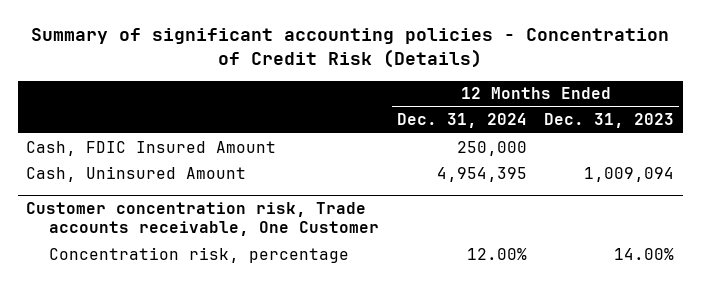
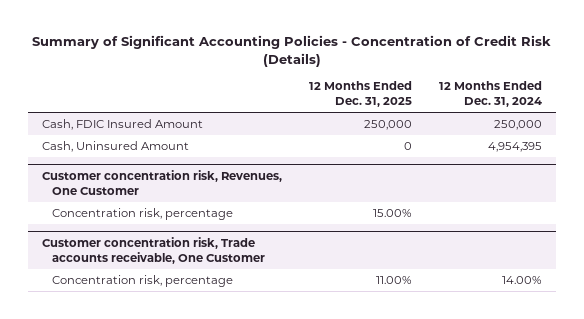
[31,28,670,69] Summary of significant accounting policies - Concentration of Credit Risk (Details) -> [31,34,551,67] Summary of Significant Accounting Policies - Concentration of Credit Risk (Details)
[544,113,675,129] Dec. 31, 2023 -> none
none -> [308,81,412,108] 12 Months Ended Dec. 31, 2025
none -> [41,169,282,195] Customer concentration risk, Revenues, One Customer
none -> [52,208,234,221] Concentration risk, percentage
[466,247,527,260] 12.00% -> [501,276,542,285] 14.00%

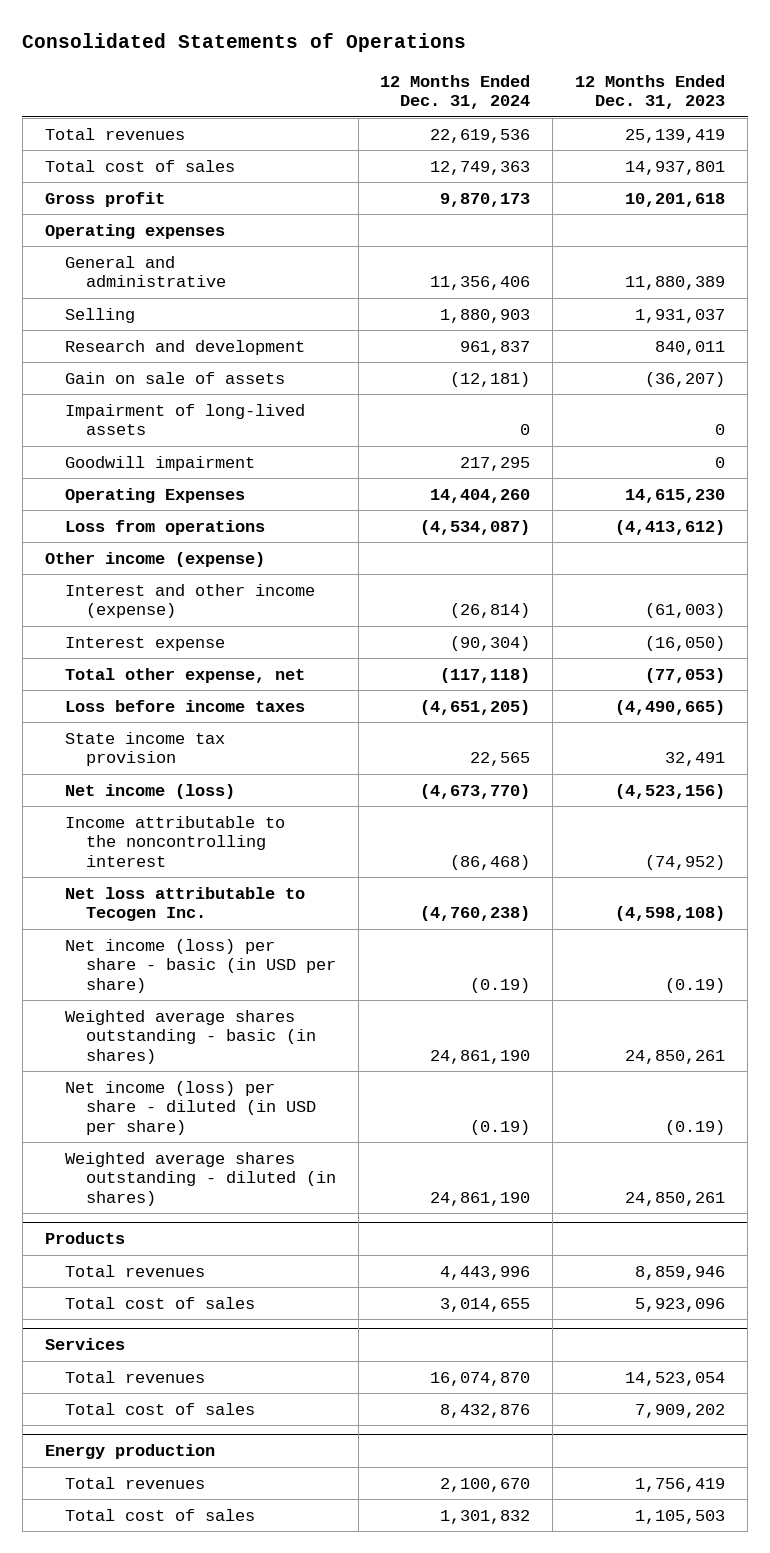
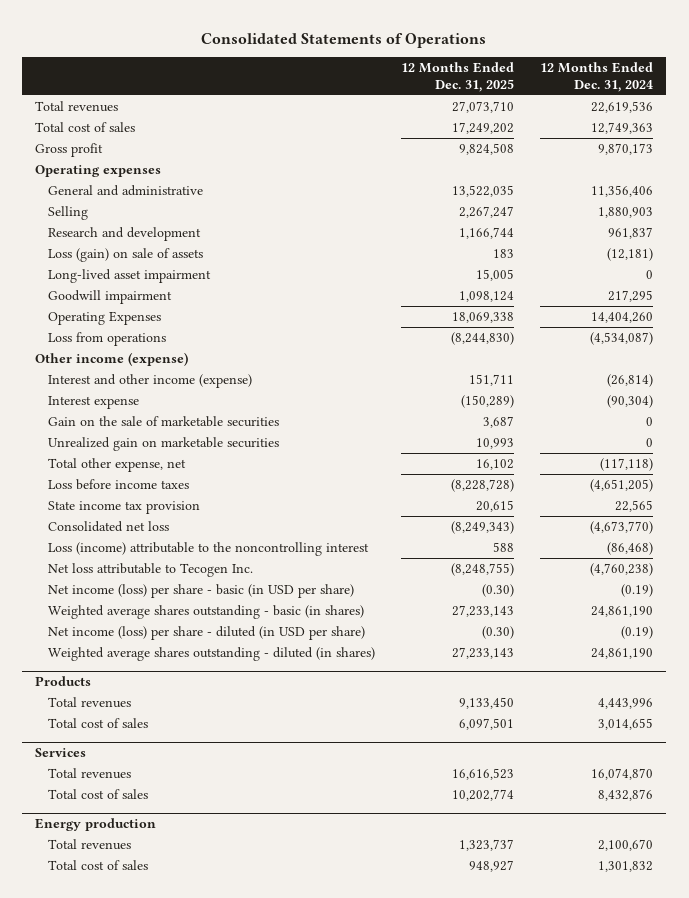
[575,74,726,110] 12 Months Ended Dec. 31, 2023 -> none
none -> [401,62,515,92] 12 Months Ended Dec. 31, 2025
[65,371,286,384] Gain on sale of assets -> [48,247,204,262] Loss (gain) on sale of assets
[65,403,306,436] Impairment of long-lived assets -> [48,268,212,283] Long-lived asset impairment
none -> [48,415,280,427] Gain on the sale of marketable securities
none -> [48,436,280,451] Unrealized gain on marketable securities
[65,783,236,799] Net income (loss) -> [48,520,170,532] Consolidated net loss
[65,815,286,867] Income attributable to the noncontrolling interest -> [48,541,370,556] Loss (income) attributable to the noncontrolling interest

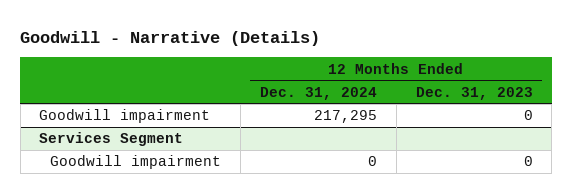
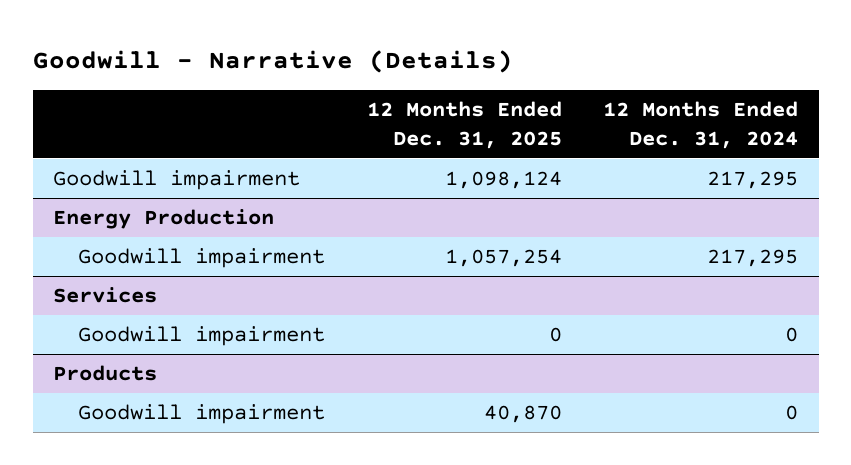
[415,86,533,100] Dec. 31, 2023 -> none
none -> [366,101,562,150] 12 Months Ended Dec. 31, 2025
none -> [53,209,275,230] Energy Production
none -> [78,248,326,269] Goodwill impairment
[39,132,184,147] Services Segment -> [53,287,158,304] Services
none -> [53,365,158,382] Products
none -> [78,404,326,425] Goodwill impairment

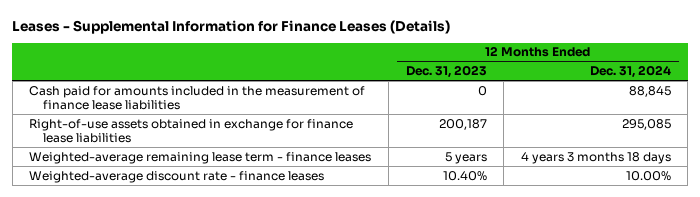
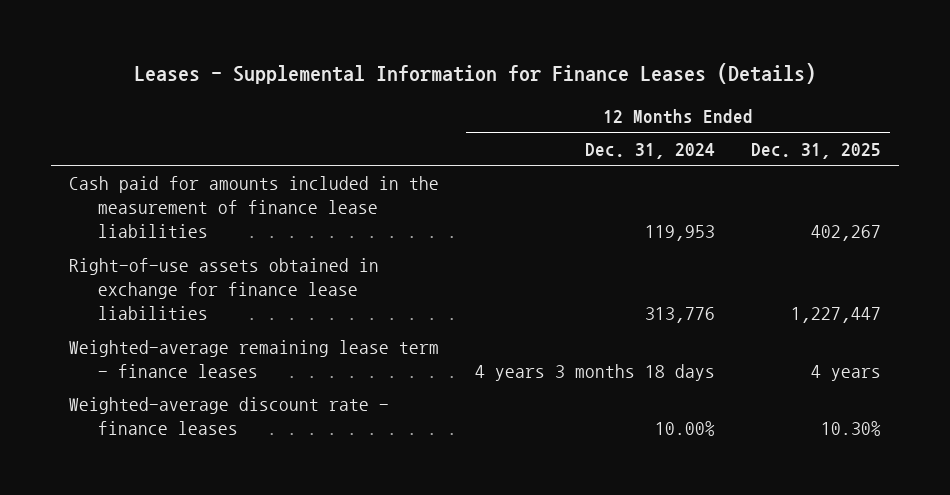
[405,65,487,79] Dec. 31, 2023 -> none
none -> [750,142,881,159] Dec. 31, 2025
[628,85,671,97] 88,845 -> [644,224,715,241] 119,953
[621,118,671,130] 295,085 -> [644,306,715,323] 313,776

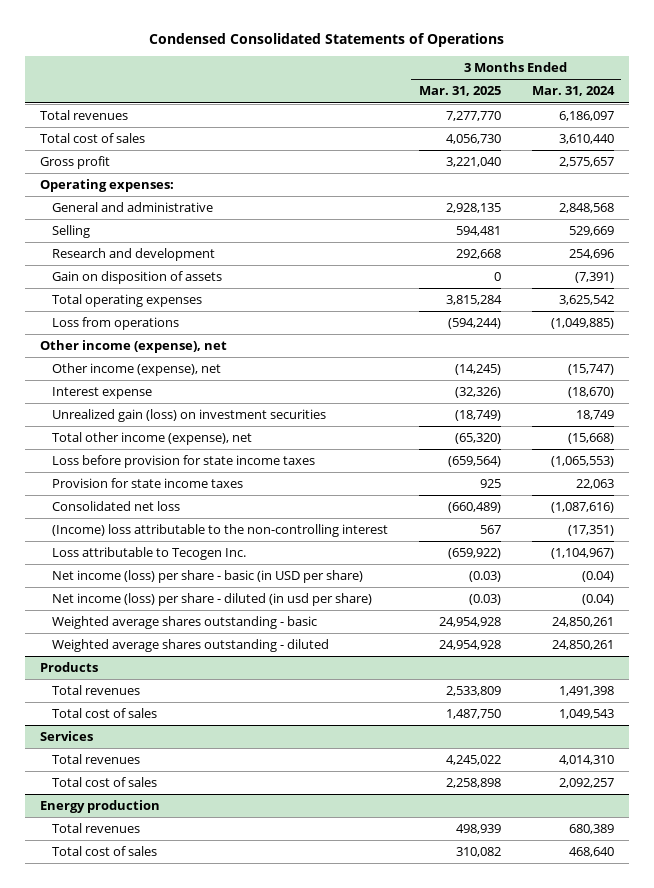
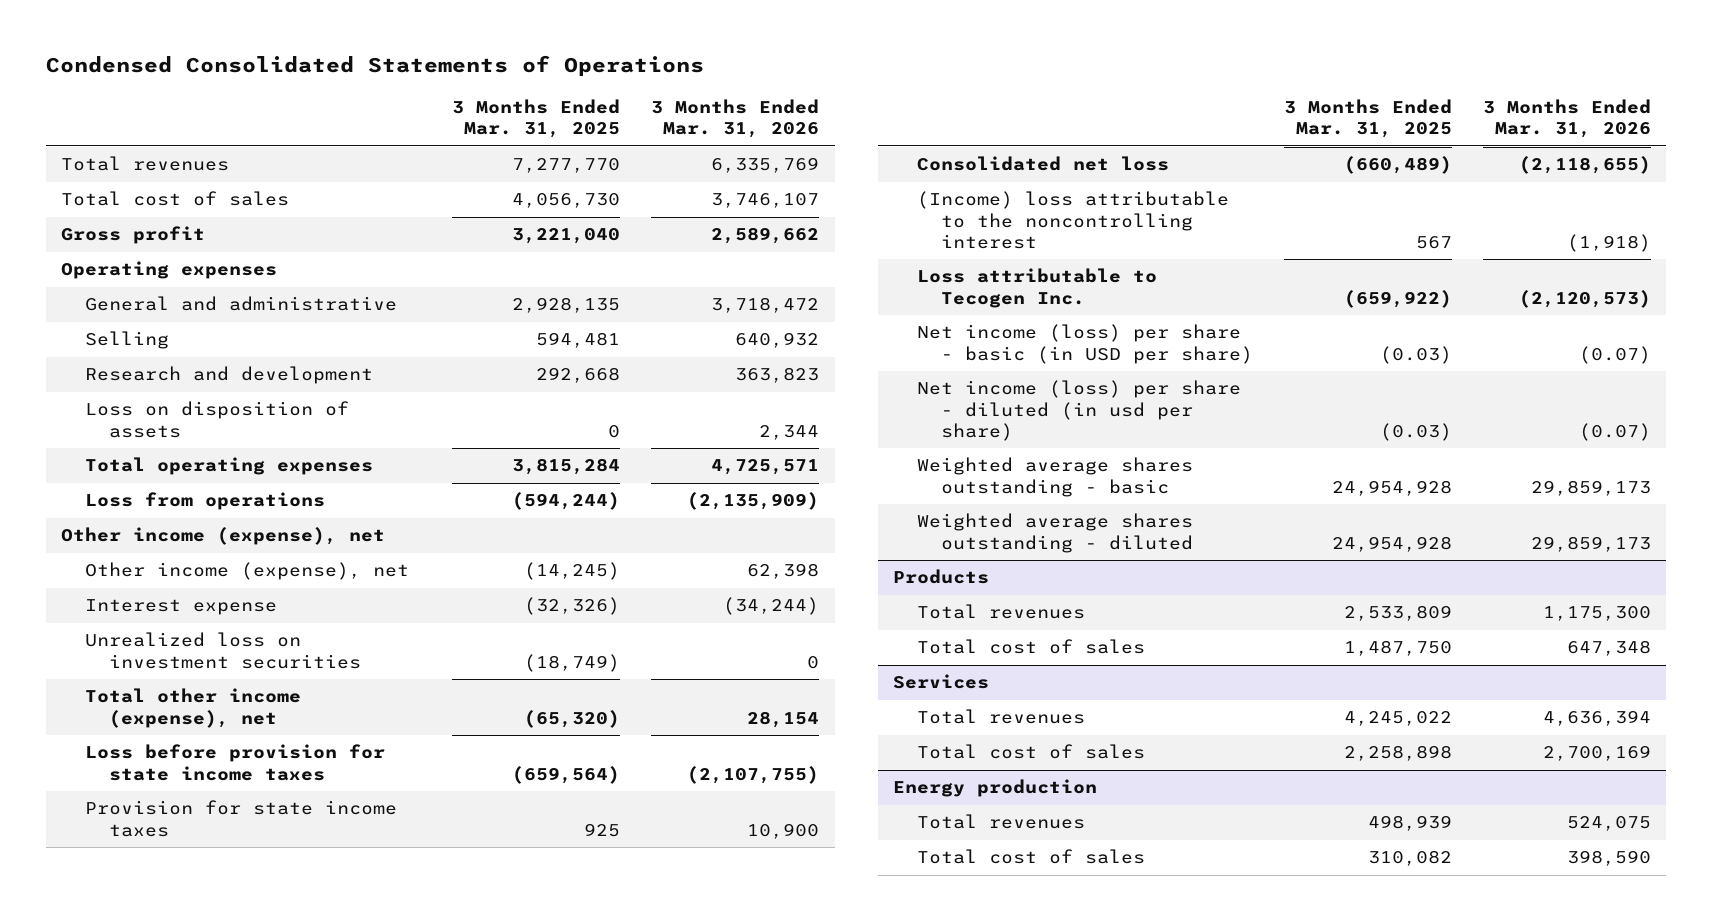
[531,86,615,97] Mar. 31, 2024 -> none
none -> [651,98,820,139] 3 Months Ended Mar. 31, 2026
[40,178,175,192] Operating expenses: -> [61,261,278,280] Operating expenses
[51,270,222,284] Gain on disposition of assets -> [85,401,350,438] Loss on disposition of assets
[51,408,326,422] Unrealized gain (loss) on investment securities -> [85,632,362,669] Unrealized loss on investment securities
[51,523,388,537] (Income) loss attributable to the non-controlling interest -> [917,191,1230,249] (Income) loss attributable to the noncontrolling interest

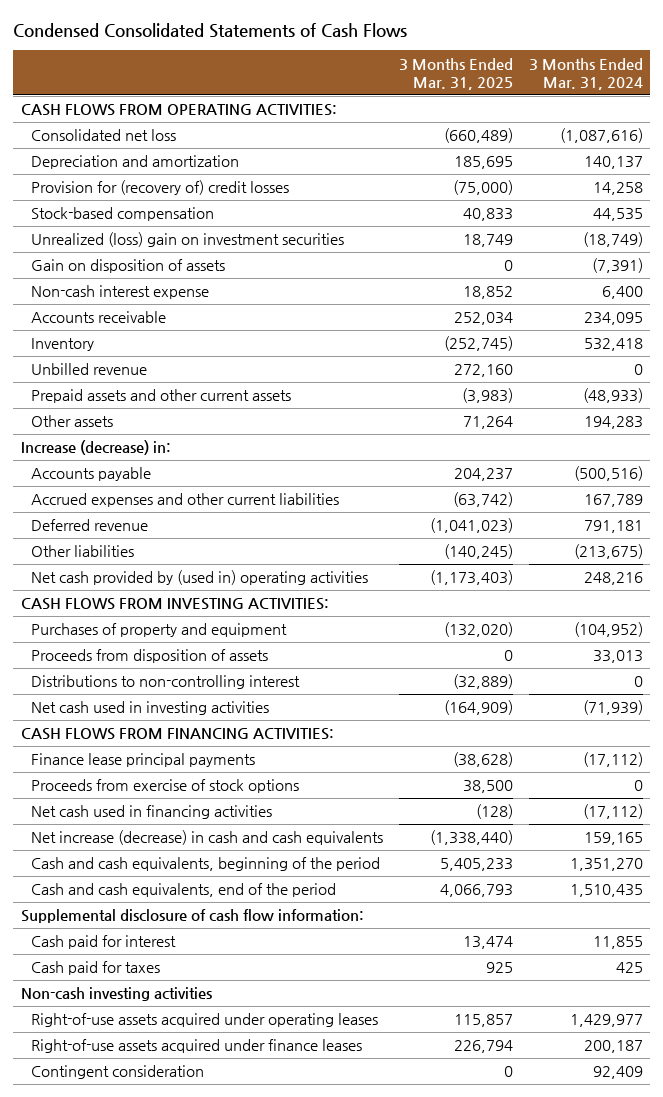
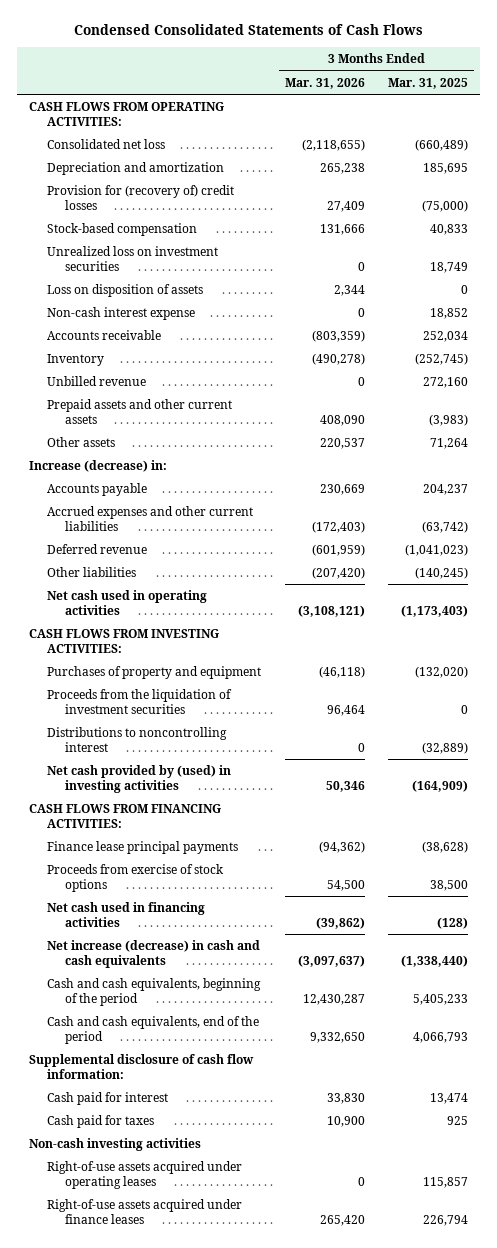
[528,57,643,90] 3 Months Ended Mar. 31, 2024 -> none
none -> [284,77,365,89] Mar. 31, 2026
[31,232,345,248] Unrealized (loss) gain on investment securities -> [46,246,218,271] Unrealized loss on investment securities
[31,259,226,274] Gain on disposition of assets -> [46,284,203,298] Loss on disposition of assets
[31,570,369,586] Net cash provided by (used in) operating activities -> [46,590,207,615] Net cash used in operating activities
[31,649,269,664] Proceeds from disposition of assets -> none
none -> [46,689,232,714] Proceeds from the liquidation of investment securities
[31,675,301,690] Distributions to non-controlling interest -> [46,727,227,752] Distributions to noncontrolling interest
[31,701,270,716] Net cash used in investing activities -> [46,765,231,793] Net cash provided by (used) in investing activities
[31,1065,205,1080] Contingent consideration -> none

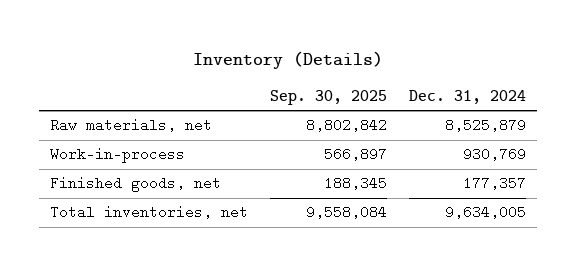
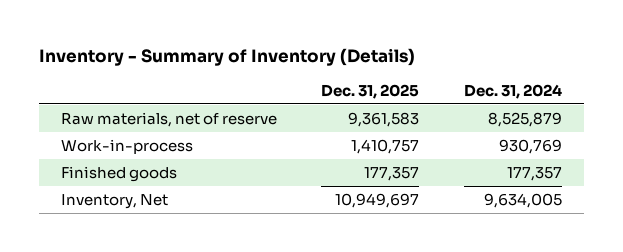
[193,51,384,70] Inventory (Details) -> [38,47,415,66] Inventory - Summary of Inventory (Details)
[270,90,388,106] Sep. 30, 2025 -> none
none -> [321,83,420,99] Dec. 31, 2025
[50,118,213,133] Raw materials, net -> [61,111,278,127] Raw materials, net of reserve
[50,176,222,193] Finished goods, net -> [61,165,178,182] Finished goods
[50,205,249,220] Total inventories, net -> [61,193,169,209] Inventory, Net

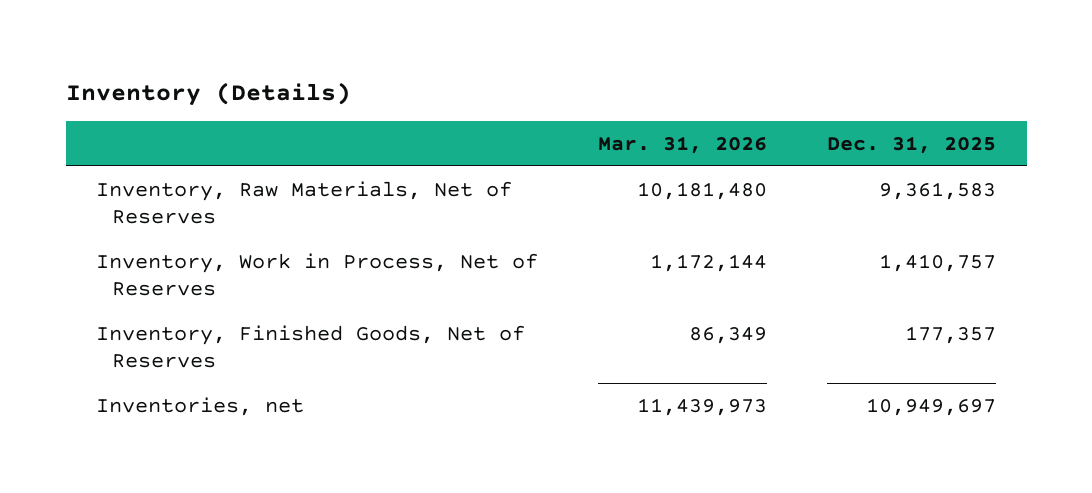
[38,47,415,66] Inventory - Summary of Inventory (Details) -> [65,81,351,106] Inventory (Details)
[463,83,562,99] Dec. 31, 2024 -> none
none -> [598,135,768,154] Mar. 31, 2026
[61,111,278,127] Raw materials, net of reserve -> [95,180,512,224] Inventory, Raw Materials, Net of Reserves
[61,138,194,154] Work-in-process -> [95,252,538,296] Inventory, Work in Process, Net of Reserves
[61,165,178,182] Finished goods -> [95,324,525,368] Inventory, Finished Goods, Net of Reserves
[61,193,169,209] Inventory, Net -> [95,396,304,416] Inventories, net

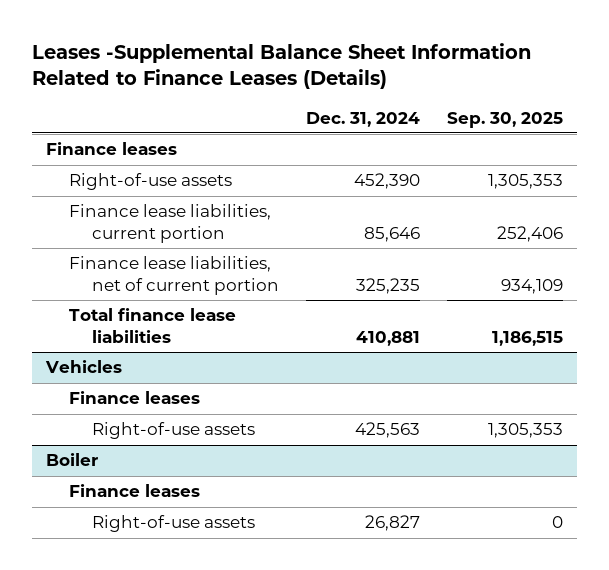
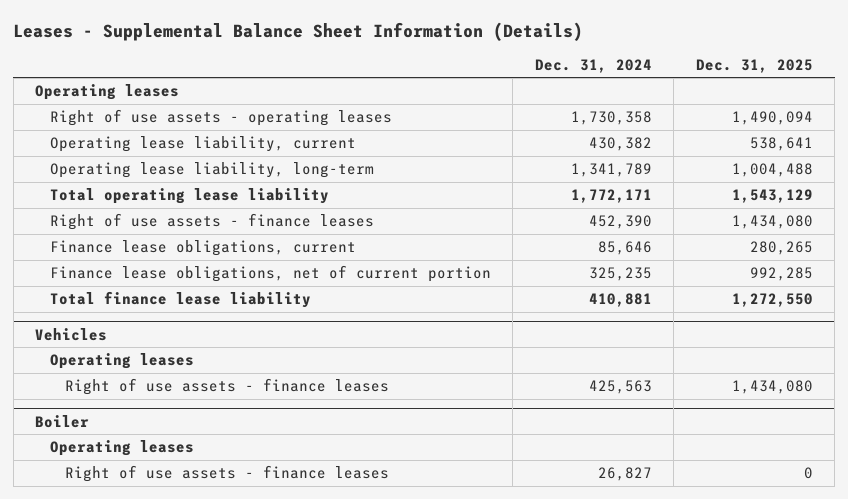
[32,42,532,90] Leases -Supplemental Balance Sheet Information Related to Finance Leases (Details) -> [13,21,584,41] Leases - Supplemental Balance Sheet Information (Details)
[447,111,564,128] Sep. 30, 2025 -> none
none -> [695,58,813,73] Dec. 31, 2025
[45,142,177,156] Finance leases -> none
none -> [35,84,180,101] Operating leases
none -> [49,109,392,127] Right of use assets - operating leases
none -> [49,136,356,153] Operating lease liability, current
none -> [49,162,374,179] Operating lease liability, long-term
none -> [49,188,329,205] Total operating lease liability
[69,173,233,191] Right-of-use assets -> [49,213,374,231] Right of use assets - finance leases
[69,204,272,243] Finance lease liabilities, current portion -> [49,240,356,257] Finance lease obligations, current
[69,256,280,295] Finance lease liabilities, net of current portion -> [49,265,491,283] Finance lease obligations, net of current portion
[69,308,237,343] Total finance lease liabilities -> [49,291,311,309] Total finance lease liability
[69,391,201,405] Finance leases -> none
none -> [49,353,194,370] Operating leases
[92,422,256,440] Right-of-use assets -> [64,378,389,396] Right of use assets - finance leases
[69,484,201,498] Finance leases -> none
none -> [49,440,194,457] Operating leases
[92,515,256,533] Right-of-use assets -> [64,465,389,483] Right of use assets - finance leases

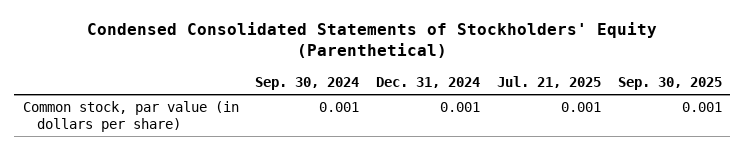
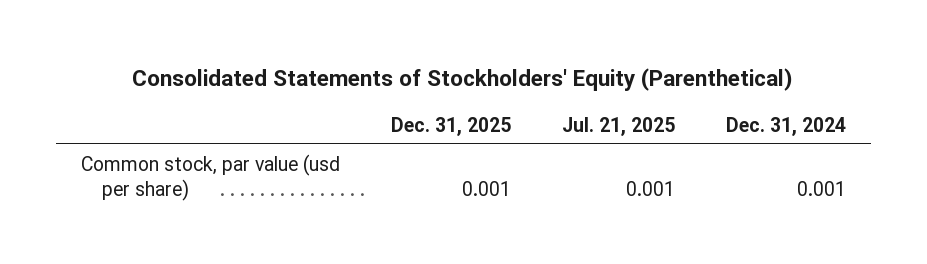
[87,22,658,59] Condensed Consolidated Statements of Stockholders' Equity (Parenthetical) -> [132,68,794,92] Consolidated Statements of Stockholders' Equity (Parenthetical)
[255,77,360,91] Sep. 30, 2024 -> none
[618,77,723,91] Sep. 30, 2025 -> none
none -> [390,116,511,136] Dec. 31, 2025
[22,101,239,133] Common stock, par value (in dollars per share) -> [81,154,341,202] Common stock, par value (usd per share)

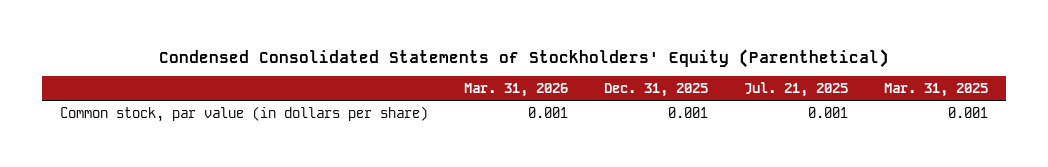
[132,68,794,92] Consolidated Statements of Stockholders' Equity (Parenthetical) -> [158,48,889,68] Condensed Consolidated Statements of Stockholders' Equity (Parenthetical)
[725,116,846,136] Dec. 31, 2024 -> none
none -> [463,82,568,97] Mar. 31, 2026
none -> [884,82,989,97] Mar. 31, 2025
[81,154,341,202] Common stock, par value (usd per share) -> [59,105,428,122] Common stock, par value (in dollars per share)

